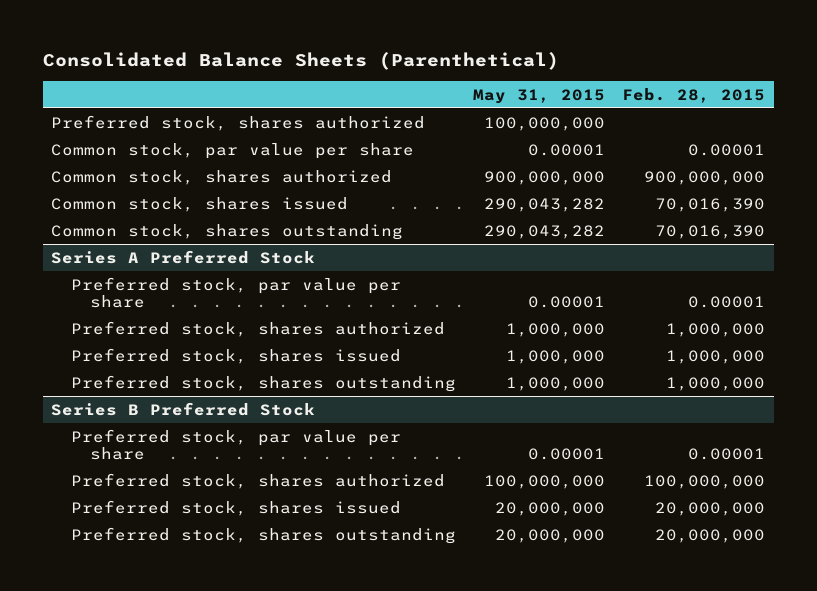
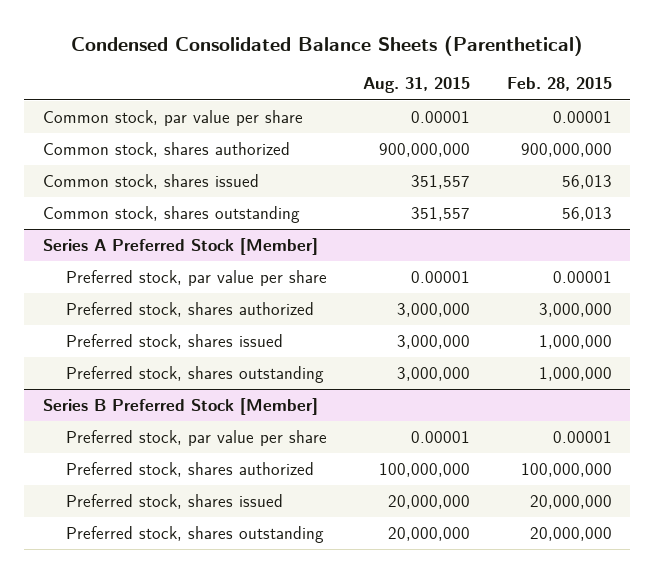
[42,52,559,71] Consolidated Balance Sheets (Parenthetical) -> [71,35,584,56] Condensed Consolidated Balance Sheets (Parenthetical)
[473,88,606,104] May 31, 2015 -> none
none -> [363,77,471,94] Aug. 31, 2015
[51,114,426,131] Preferred stock, shares authorized -> none
[655,197,766,212] 70,016,390 -> [562,174,613,189] 56,013
[655,224,766,239] 70,016,390 -> [562,206,613,221] 56,013
[51,249,316,264] Series A Preferred Stock -> [42,237,318,255] Series A Preferred Stock [Member]
[666,322,766,337] 1,000,000 -> [539,302,613,317] 3,000,000
[51,401,316,416] Series B Preferred Stock -> [42,397,318,415] Series B Preferred Stock [Member]

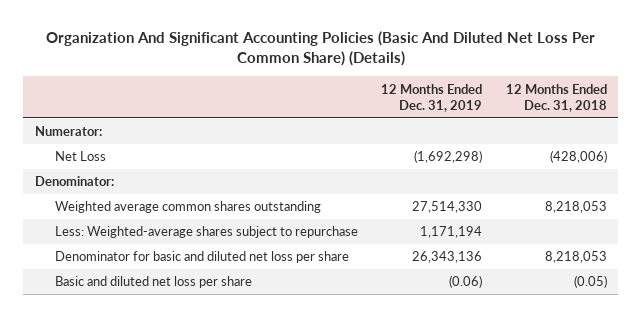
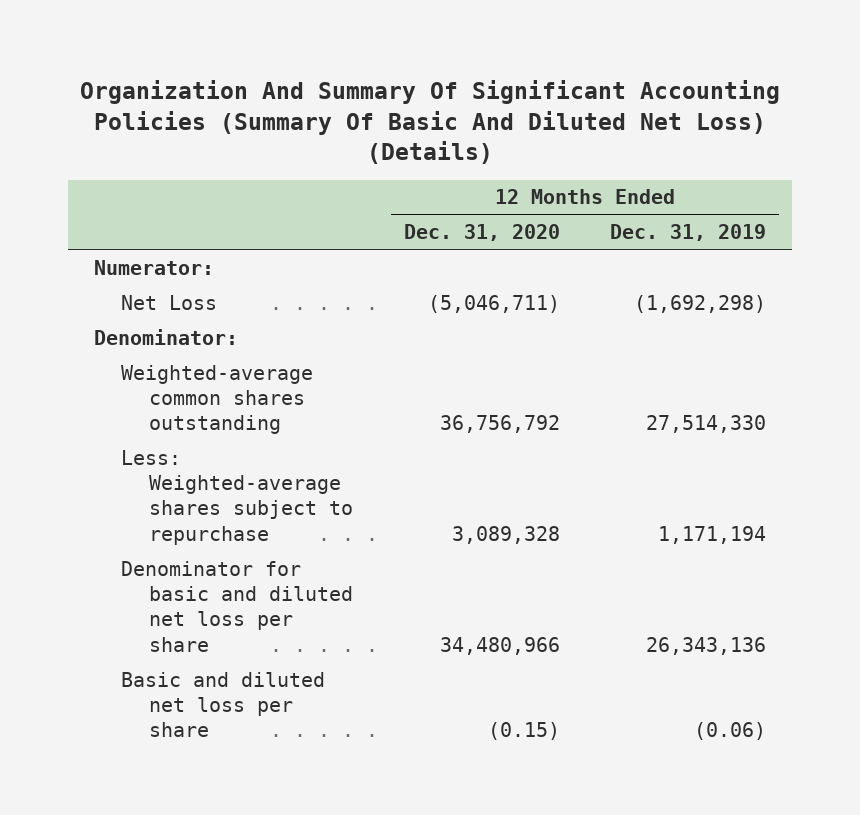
[45,31,595,67] Organization And Significant Accounting Policies (Basic And Diluted Net Loss Per Common Share) (Details) -> [80,80,781,165] Organization And Summary Of Significant Accounting Policies (Summary Of Basic And Diluted Net Loss) (Details)
[505,83,607,112] 12 Months Ended Dec. 31, 2018 -> none
none -> [403,224,560,242] Dec. 31, 2020
[55,201,322,214] Weighted average common shares outstanding -> [121,364,314,435] Weighted-average common shares outstanding

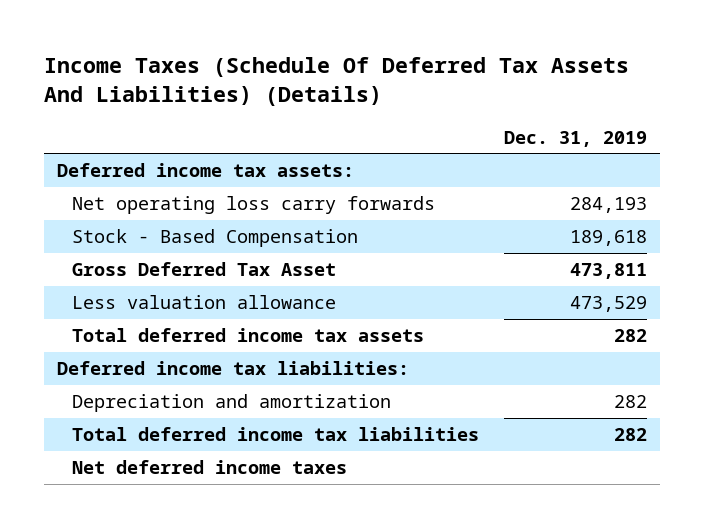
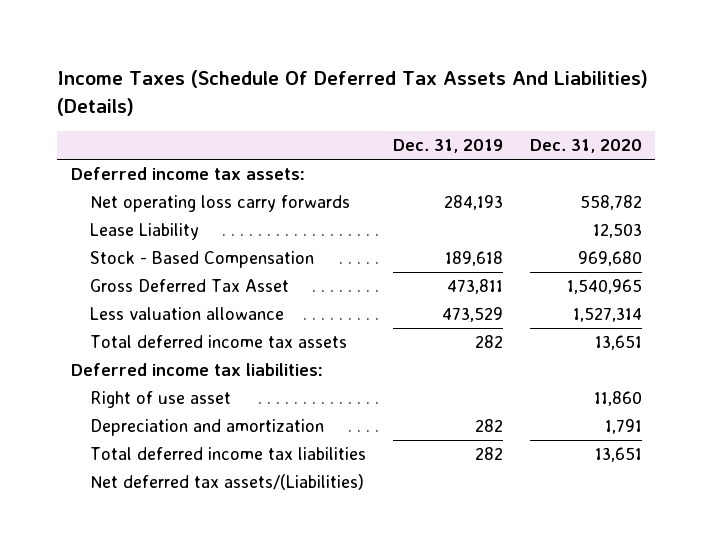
none -> [529,139,642,154] Dec. 31, 2020
none -> [89,223,199,241] Lease Liability
none -> [89,391,231,409] Right of use asset
[71,460,347,475] Net deferred income taxes -> [89,474,364,491] Net deferred tax assets/(Liabilities)

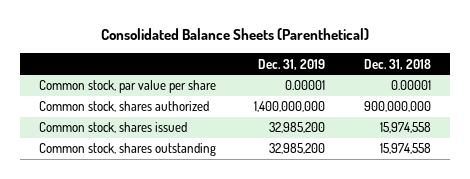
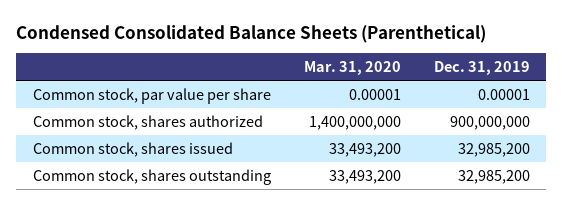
[100,28,369,41] Consolidated Balance Sheets (Parenthetical) -> [16,24,487,43] Condensed Consolidated Balance Sheets (Parenthetical)
[363,58,431,70] Dec. 31, 2018 -> none
none -> [303,61,401,76] Mar. 31, 2020
[254,101,326,113] 1,400,000,000 -> [449,115,530,130] 900,000,000

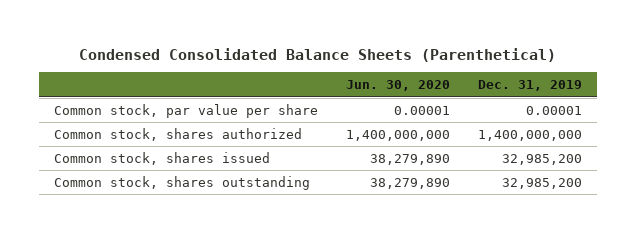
[303,61,401,76] Mar. 31, 2020 -> none
none -> [345,80,450,92] Jun. 30, 2020
[449,115,530,130] 900,000,000 -> [478,129,583,141] 1,400,000,000

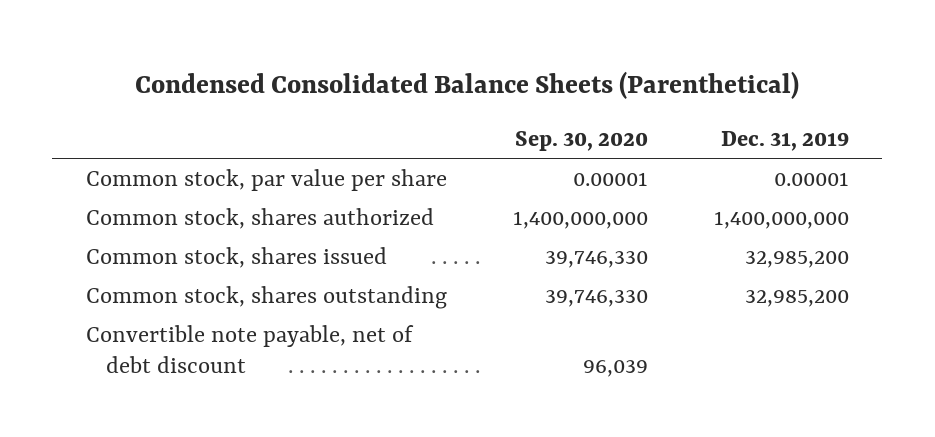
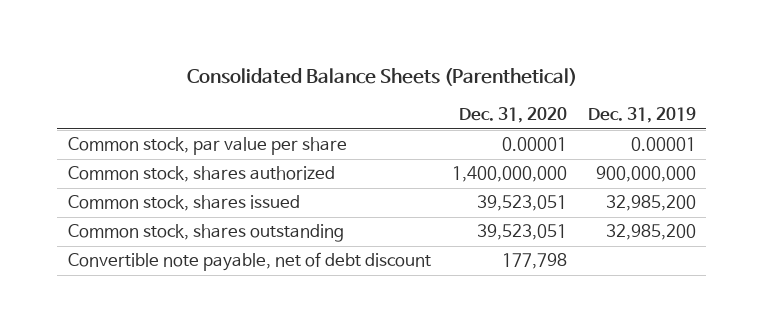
[135,70,800,99] Condensed Consolidated Balance Sheets (Parenthetical) -> [186,67,577,86] Consolidated Balance Sheets (Parenthetical)
[514,130,648,151] Sep. 30, 2020 -> none
none -> [458,106,567,123] Dec. 31, 2020
[714,210,850,229] 1,400,000,000 -> [595,166,696,183] 900,000,000

